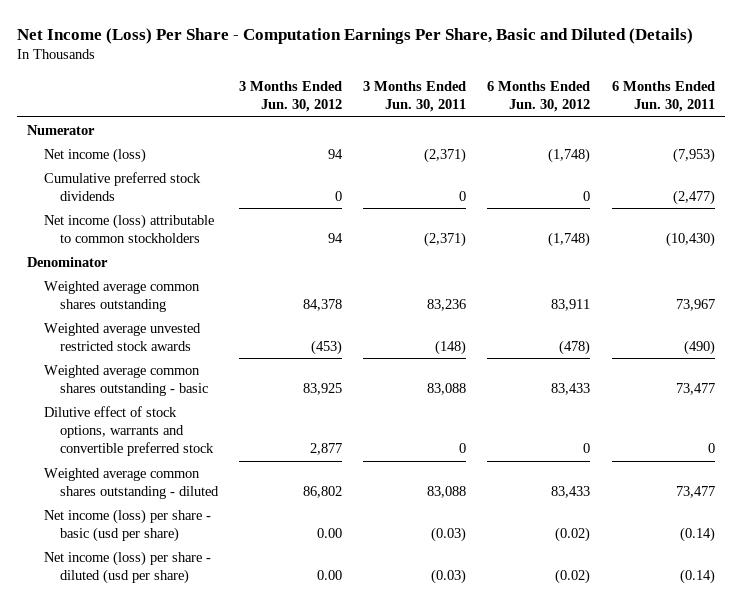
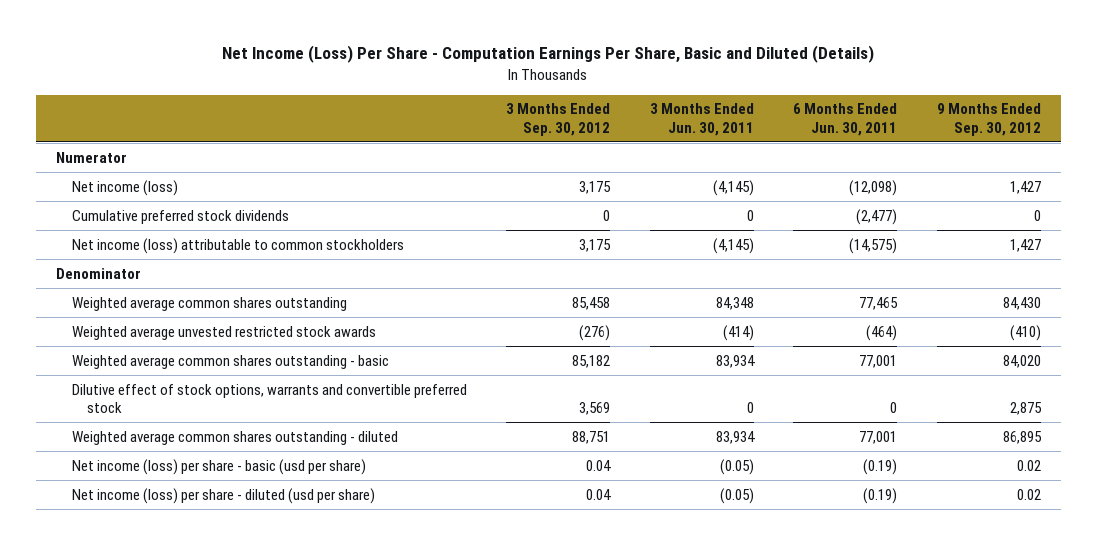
[239,80,343,113] 3 Months Ended Jun. 30, 2012 -> none
[487,80,591,113] 6 Months Ended Jun. 30, 2012 -> none
none -> [506,103,611,136] 3 Months Ended Sep. 30, 2012
none -> [936,103,1041,136] 9 Months Ended Sep. 30, 2012
[424,147,467,163] (2,371) -> [712,179,754,196] (4,145)
[672,147,715,163] (7,953) -> [849,179,898,196] (12,098)
[424,232,467,248] (2,371) -> [712,237,754,254] (4,145)
[665,232,715,248] (10,430) -> [849,237,898,254] (14,575)
[427,299,467,312] 83,236 -> [715,296,754,310] 84,348
[675,299,715,312] 73,967 -> [859,296,899,310] 77,465
[435,340,467,356] (148) -> [722,324,754,341] (414)
[683,340,715,356] (490) -> [866,324,898,341] (464)
[427,383,467,396] 83,088 -> [715,354,755,368] 83,934
[675,383,715,396] 73,477 -> [859,354,898,368] 77,001
[427,486,467,499] 83,088 -> [715,430,755,444] 83,934
[675,486,715,499] 73,477 -> [859,430,898,444] 77,001
[431,527,467,543] (0.03) -> [719,458,754,475] (0.05)
[679,527,715,543] (0.14) -> [863,458,898,475] (0.19)
[431,569,467,585] (0.03) -> [719,487,754,504] (0.05)
[679,569,715,585] (0.14) -> [863,487,898,504] (0.19)

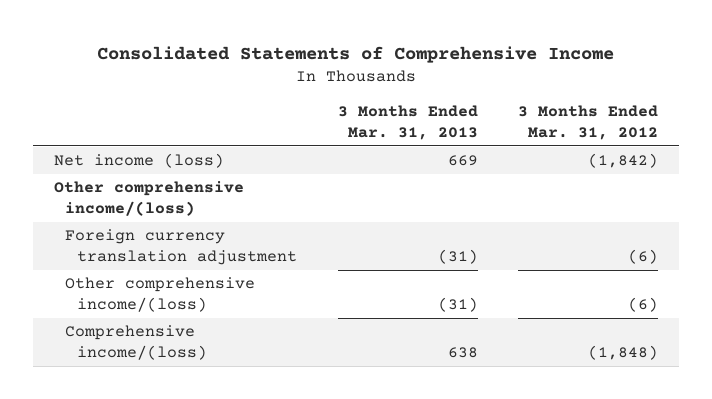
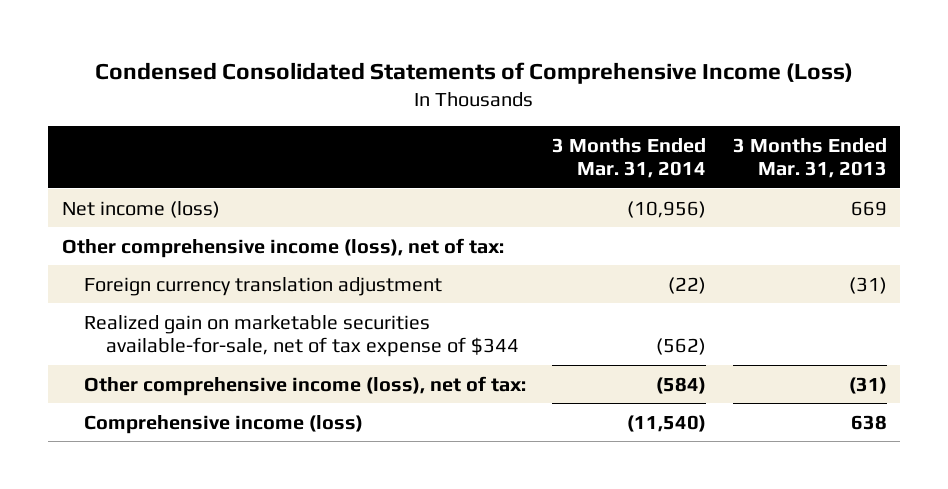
[97,45,615,63] Consolidated Statements of Comprehensive Income -> [95,62,854,85] Condensed Consolidated Statements of Comprehensive Income (Loss)
[518,104,659,140] 3 Months Ended Mar. 31, 2012 -> none
none -> [552,137,707,178] 3 Months Ended Mar. 31, 2014
[53,181,244,217] Other comprehensive income/(loss) -> [61,237,504,258] Other comprehensive income (loss), net of tax:
none -> [83,314,519,357] Realized gain on marketable securities available-for-sale, net of tax expense of $344
[65,277,256,313] Other comprehensive income/(loss) -> [83,375,526,396] Other comprehensive income (loss), net of tax:
[65,325,207,361] Comprehensive income/(loss) -> [83,414,363,434] Comprehensive income (loss)

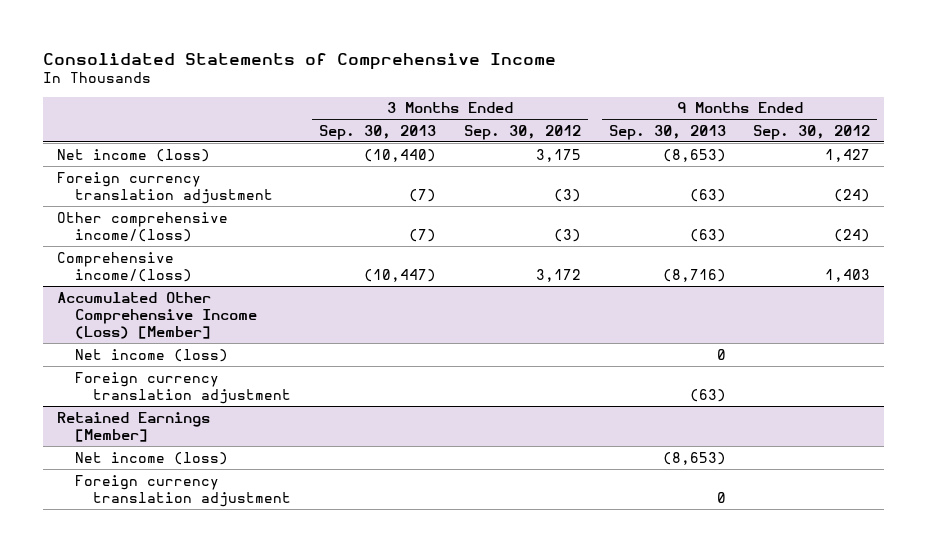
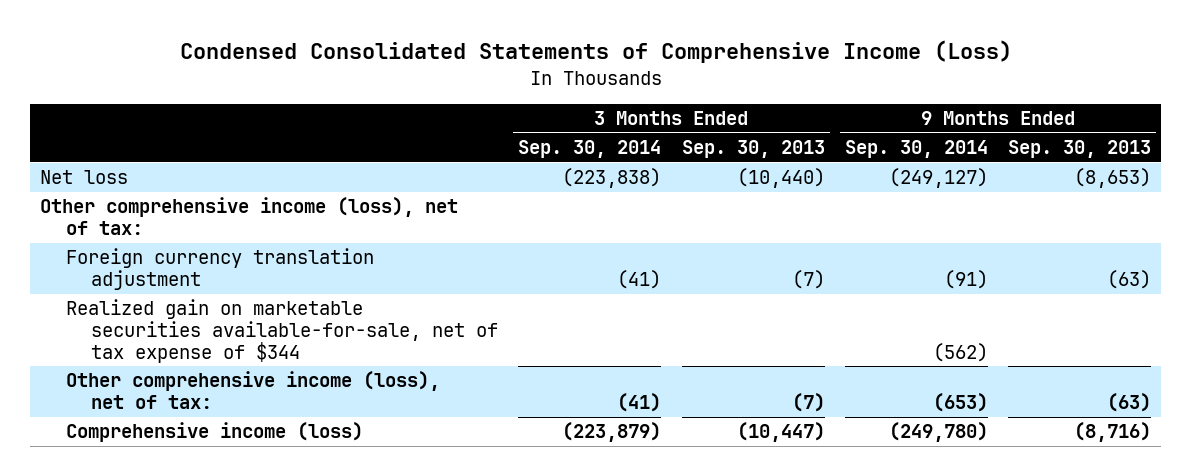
[43,52,557,70] Consolidated Statements of Comprehensive Income -> [179,40,1012,64] Condensed Consolidated Statements of Comprehensive Income (Loss)
[463,124,581,140] Sep. 30, 2012 -> none
[753,124,871,140] Sep. 30, 2012 -> none
none -> [518,140,662,159] Sep. 30, 2014
none -> [844,140,988,159] Sep. 30, 2014
[57,148,211,162] Net income (loss) -> [40,170,129,185] Net loss
none -> [40,197,459,236] Other comprehensive income (loss), net of tax:
[57,291,258,340] Accumulated Other Comprehensive Income (Loss) [Member] -> none
[75,348,229,362] Net income (loss) -> none
[75,371,292,404] Foreign currency translation adjustment -> none
[57,411,211,442] Retained Earnings [Member] -> none
[75,451,229,465] Net income (loss) -> none
[75,474,292,507] Foreign currency translation adjustment -> none
none -> [65,299,498,363] Realized gain on marketable securities available-for-sale, net of tax expense of $344
[57,211,229,242] Other comprehensive income/(loss) -> [65,371,440,410] Other comprehensive income (loss), net of tax:
[57,251,193,282] Comprehensive income/(loss) -> [65,422,363,443] Comprehensive income (loss)

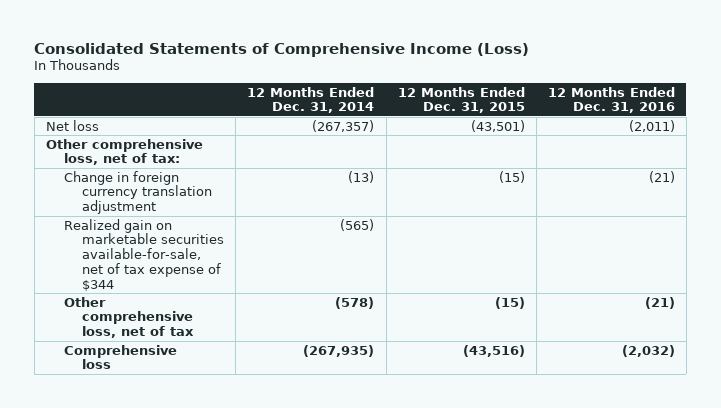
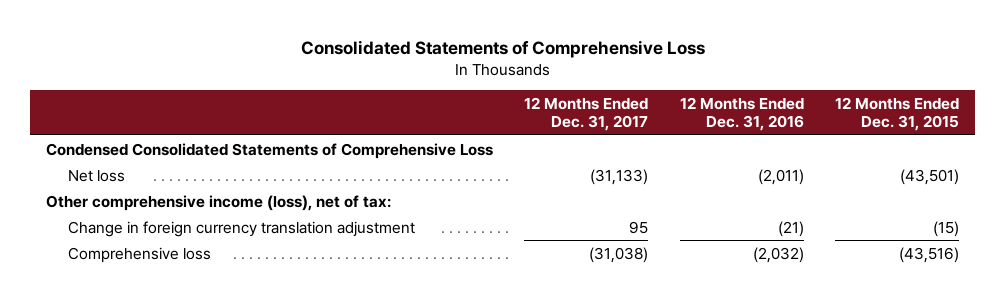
[34,42,530,57] Consolidated Statements of Comprehensive Income (Loss) -> [300,39,705,58] Consolidated Statements of Comprehensive Loss
[247,86,375,114] 12 Months Ended Dec. 31, 2014 -> none
none -> [524,96,649,132] 12 Months Ended Dec. 31, 2017
none -> [45,142,493,159] Condensed Consolidated Statements of Comprehensive Loss
[45,138,203,166] Other comprehensive loss, net of tax: -> [45,194,391,211] Other comprehensive income (loss), net of tax:
[63,218,225,291] Realized gain on marketable securities available-for-sale, net of tax expense of $344 -> none
[63,296,195,339] Other comprehensive loss, net of tax -> none

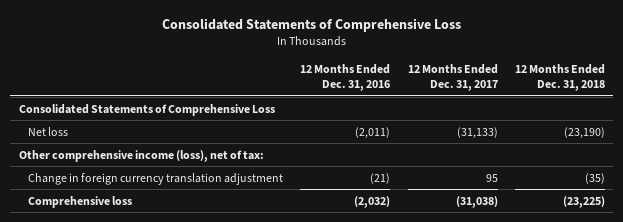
[835,96,960,132] 12 Months Ended Dec. 31, 2015 -> none
none -> [514,64,605,92] 12 Months Ended Dec. 31, 2018
[45,142,493,159] Condensed Consolidated Statements of Comprehensive Loss -> [18,103,275,116] Consolidated Statements of Comprehensive Loss

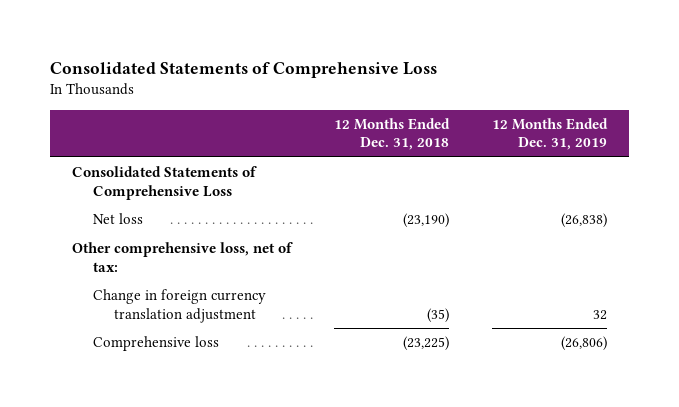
[300,64,391,92] 12 Months Ended Dec. 31, 2016 -> none
[407,64,498,92] 12 Months Ended Dec. 31, 2017 -> none
none -> [492,117,609,151] 12 Months Ended Dec. 31, 2019
[18,149,264,162] Other comprehensive income (loss), net of tax: -> [71,242,293,272] Other comprehensive loss, net of tax:

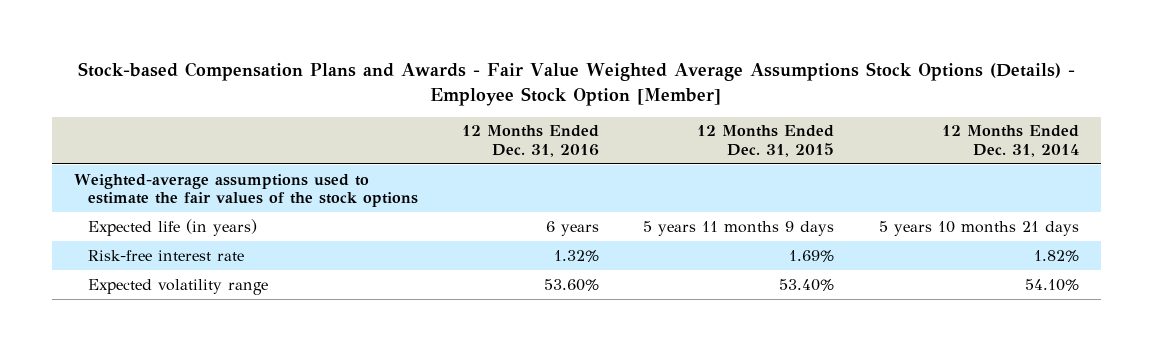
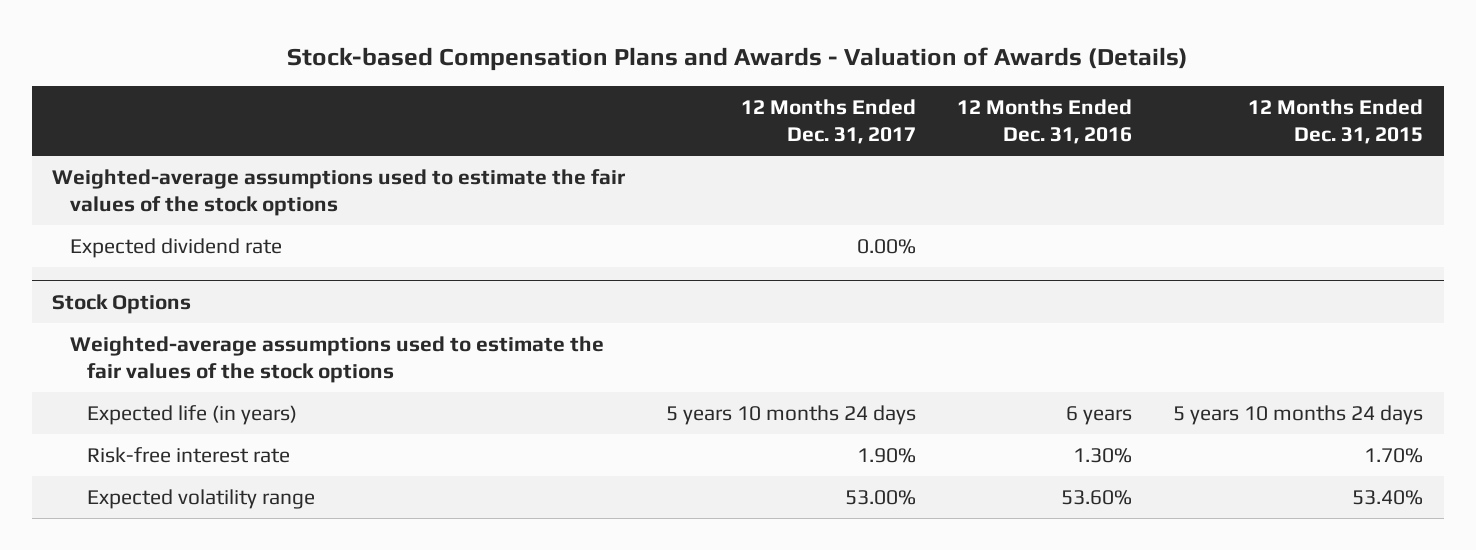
[78,62,1076,106] Stock-based Compensation Plans and Awards - Fair Value Weighted Average Assumptions Stock Options (Details) - Employee Stock Option [Member] -> [286,46,1188,71] Stock-based Compensation Plans and Awards - Valuation of Awards (Details)
[941,125,1079,157] 12 Months Ended Dec. 31, 2014 -> none
none -> [741,99,917,145] 12 Months Ended Dec. 31, 2017
none -> [69,238,282,259] Expected dividend rate
none -> [52,293,192,314] Stock Options
none -> [69,336,604,383] Weighted-average assumptions used to estimate the fair values of the stock options
[643,220,835,236] 5 years 11 months 9 days -> [1173,405,1424,426] 5 years 10 months 24 days
[554,249,600,262] 1.32% -> [1073,448,1133,464] 1.30%
[789,249,835,262] 1.69% -> [1364,448,1424,464] 1.70%

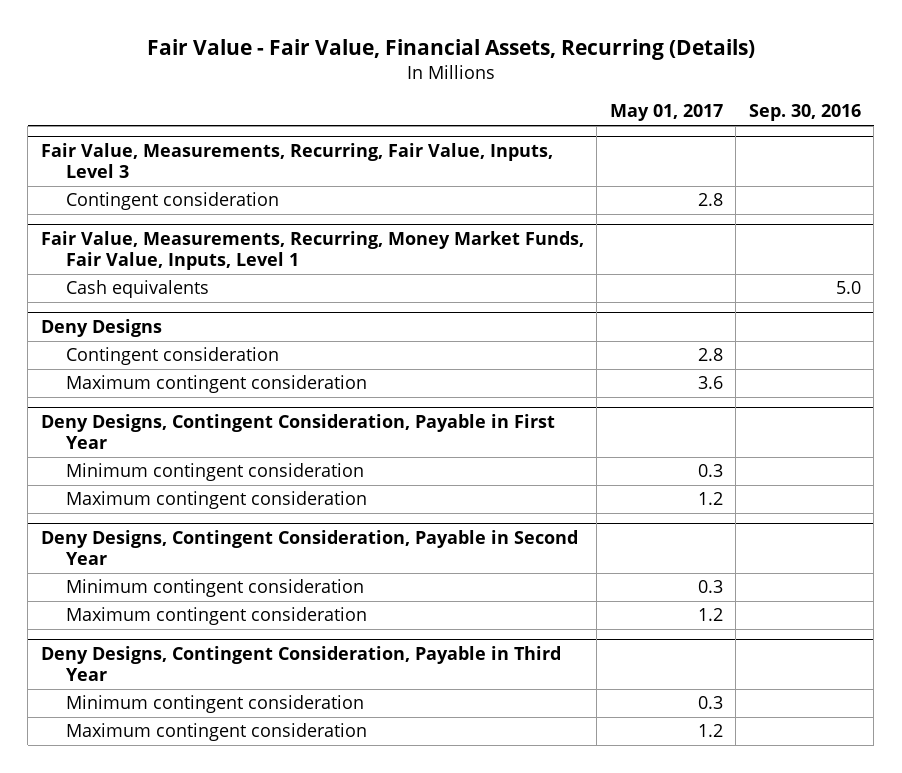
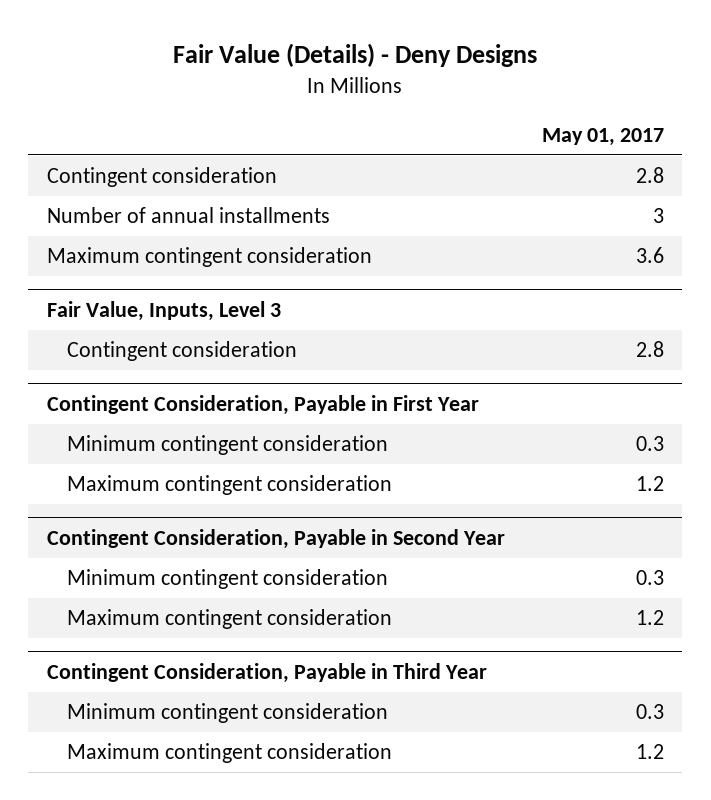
[146,39,755,61] Fair Value - Fair Value, Financial Assets, Recurring (Details) -> [173,42,538,67] Fair Value (Details) - Deny Designs
[748,104,861,122] Sep. 30, 2016 -> none
[40,142,553,178] Fair Value, Measurements, Recurring, Fair Value, Inputs, Level 3 -> none
[40,230,584,270] Fair Value, Measurements, Recurring, Money Market Funds, Fair Value, Inputs, Level 1 -> none
[65,280,209,299] Cash equivalents -> none
[40,318,162,337] Deny Designs -> none
[65,347,279,366] Contingent consideration -> none
none -> [46,207,330,224] Number of annual installments
none -> [46,301,281,322] Fair Value, Inputs, Level 3
none -> [67,341,298,362] Contingent consideration
[40,413,555,449] Deny Designs, Contingent Consideration, Payable in First Year -> [46,395,479,416] Contingent Consideration, Payable in First Year
[40,529,578,565] Deny Designs, Contingent Consideration, Payable in Second Year -> [46,529,505,550] Contingent Consideration, Payable in Second Year
[40,645,561,681] Deny Designs, Contingent Consideration, Payable in Third Year -> [46,663,487,684] Contingent Consideration, Payable in Third Year

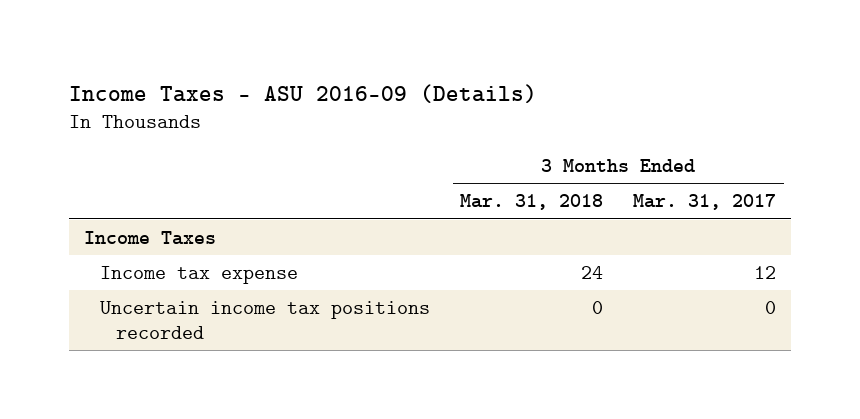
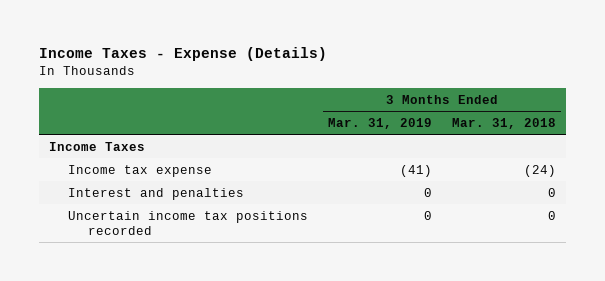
[69,83,538,103] Income Taxes - ASU 2016-09 (Details) -> [38,47,327,62] Income Taxes - Expense (Details)
[633,194,777,211] Mar. 31, 2017 -> none
none -> [328,117,433,129] Mar. 31, 2019
[581,265,604,279] 24 -> [523,164,556,177] (24)
none -> [68,187,245,200] Interest and penalties

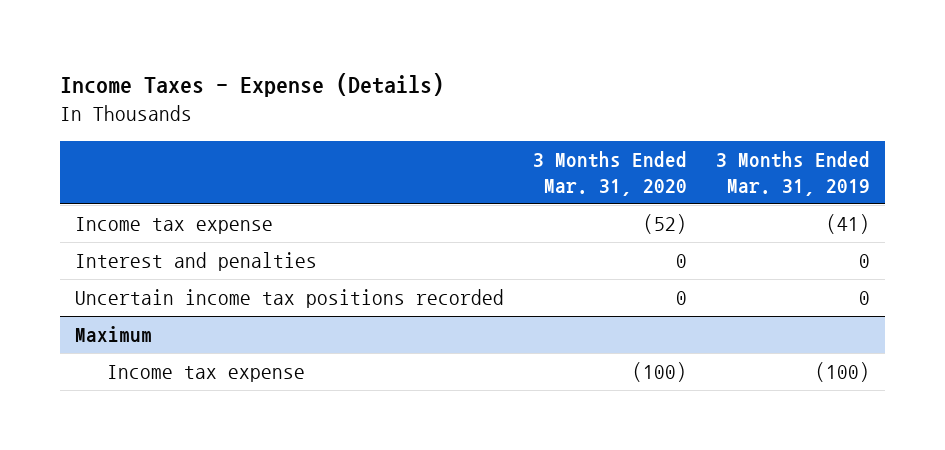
[451,117,556,129] Mar. 31, 2018 -> none
none -> [533,150,688,196] 3 Months Ended Mar. 31, 2020
[48,141,145,151] Income Taxes -> none
none -> [74,326,152,343] Maximum
none -> [107,365,306,383] Income tax expense

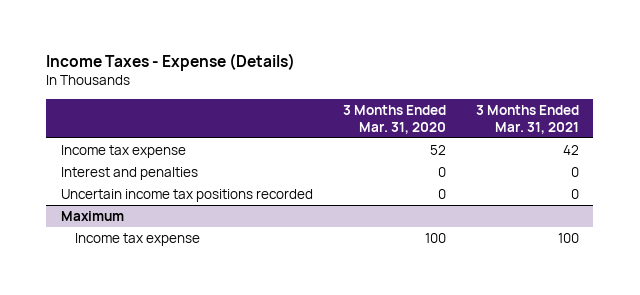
[716,150,871,196] 3 Months Ended Mar. 31, 2019 -> none
none -> [475,104,579,134] 3 Months Ended Mar. 31, 2021
[643,214,688,235] (52) -> [429,145,446,156] 52
[632,362,688,383] (100) -> [424,233,446,244] 100

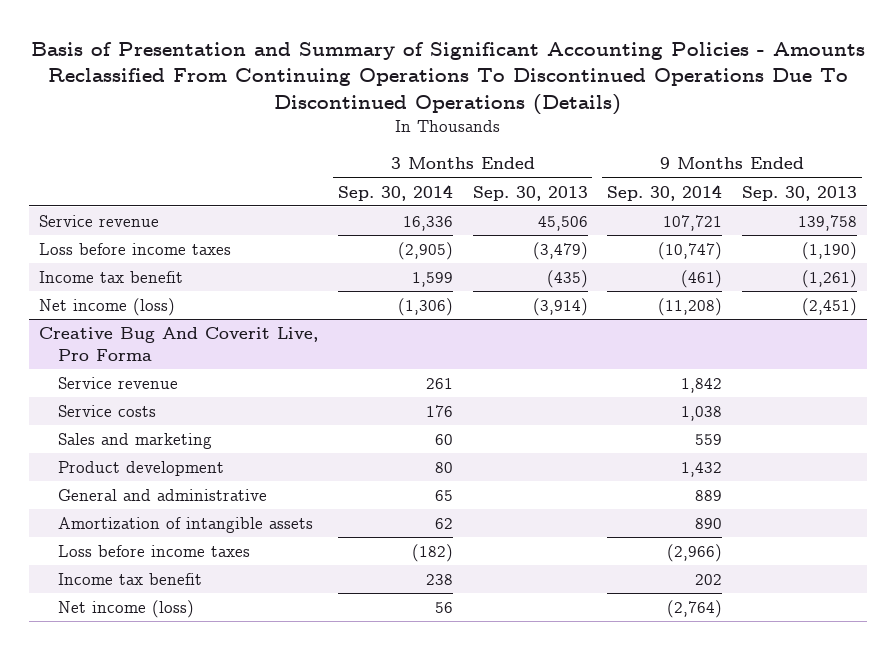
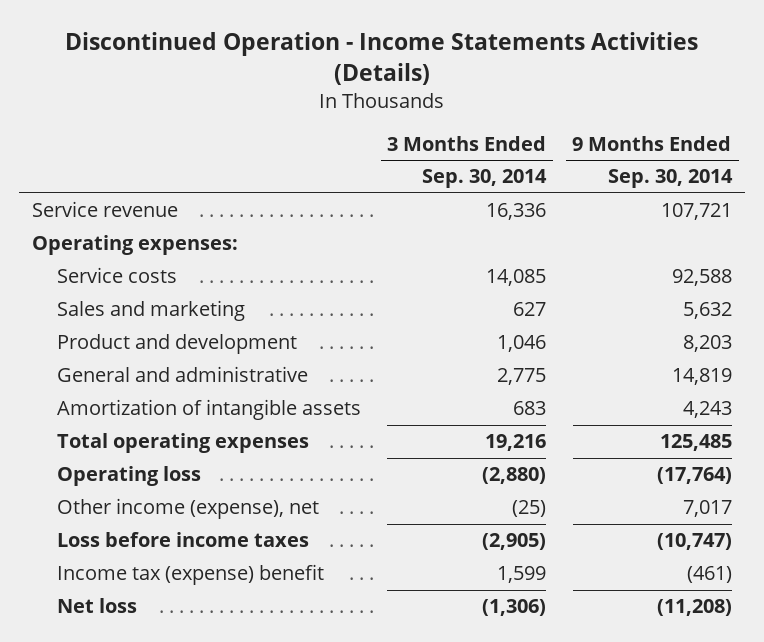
[31,41,866,115] Basis of Presentation and Summary of Significant Accounting Policies - Amounts Reclassified From Continuing Operations To Discontinued Operations Due To Discontinued Operations (Details) -> [65,31,699,85] Discontinued Operation - Income Statements Activities (Details)
[472,185,588,201] Sep. 30, 2013 -> none
[742,185,858,201] Sep. 30, 2013 -> none
none -> [32,235,239,256] Operating expenses:
none -> [56,267,177,284] Service costs
none -> [56,300,245,322] Sales and marketing
none -> [56,334,297,355] Product and development
none -> [56,366,308,383] General and administrative
none -> [56,399,361,421] Amortization of intangible assets
none -> [56,433,309,454] Total operating expenses
none -> [56,466,201,487] Operating loss
none -> [56,498,319,520] Other income (expense), net
[38,327,318,362] Creative Bug And Coverit Live, Pro Forma -> none
[57,377,178,390] Service revenue -> none
[57,405,156,418] Service costs -> none
[57,433,212,450] Sales and marketing -> none
[57,461,224,477] Product development -> none
[57,489,267,502] General and administrative -> none
[57,517,313,534] Amortization of intangible assets -> none
[57,545,250,558] Loss before income taxes -> none
[57,573,202,586] Income tax benefit -> none
[57,600,194,619] Net income (loss) -> none
[38,271,183,284] Income tax benefit -> [56,564,324,586] Income tax (expense) benefit
[38,298,175,317] Net income (loss) -> [56,598,137,614] Net loss

